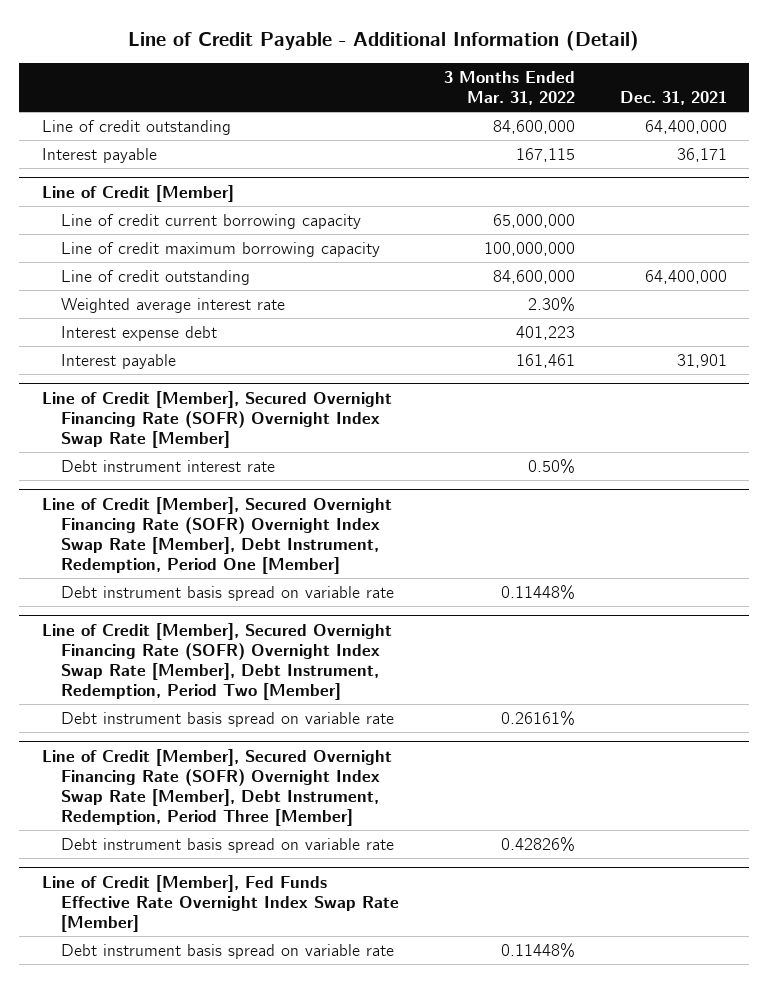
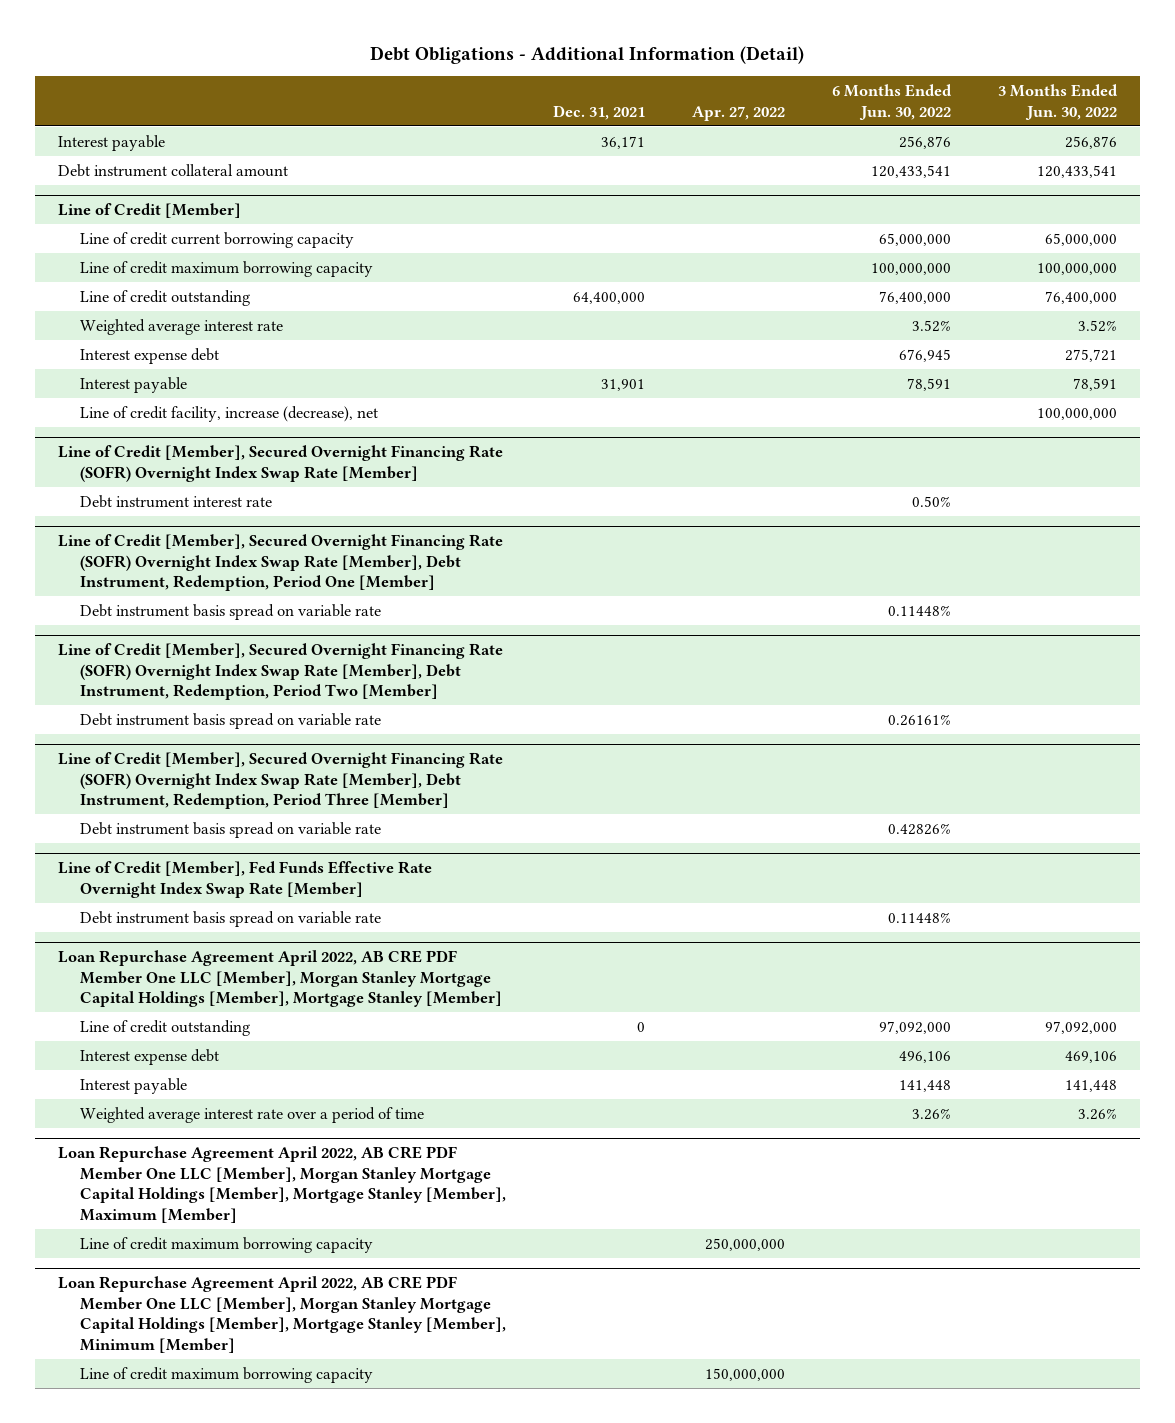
[128,30,640,51] Line of Credit Payable - Additional Information (Detail) -> [370,45,805,64] Debt Obligations - Additional Information (Detail)
[443,71,575,106] 3 Months Ended Mar. 31, 2022 -> none
none -> [691,105,785,121] Apr. 27, 2022
none -> [831,84,952,120] 6 Months Ended Jun. 30, 2022
none -> [997,84,1118,120] 3 Months Ended Jun. 30, 2022
[41,120,231,136] Line of credit outstanding -> none
none -> [58,163,289,177] Debt instrument collateral amount
none -> [79,405,378,422] Line of credit facility, increase (decrease), net
none -> [58,950,502,1008] Loan Repurchase Agreement April 2022, AB CRE PDF Member One LLC [Member], Morgan Stanley Mortgage Capital Holdings [Member], Mortgage Stanley [Member]
none -> [79,1019,250,1036] Line of credit outstanding
none -> [79,1048,219,1065] Interest expense debt
none -> [79,1077,187,1094] Interest payable
none -> [79,1106,424,1123] Weighted average interest rate over a period of time
none -> [58,1146,506,1223] Loan Repurchase Agreement April 2022, AB CRE PDF Member One LLC [Member], Morgan Stanley Mortgage Capital Holdings [Member], Mortgage Stanley [Member], Maximum [Member]
none -> [79,1236,373,1253] Line of credit maximum borrowing capacity
none -> [58,1276,506,1353] Loan Repurchase Agreement April 2022, AB CRE PDF Member One LLC [Member], Morgan Stanley Mortgage Capital Holdings [Member], Mortgage Stanley [Member], Minimum [Member]
none -> [79,1366,373,1383] Line of credit maximum borrowing capacity

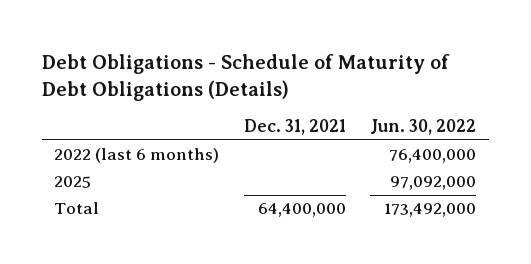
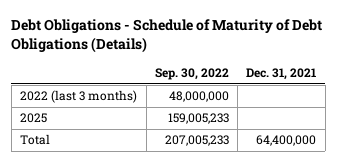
[370,119,477,136] Jun. 30, 2022 -> none
none -> [154,67,229,80] Sep. 30, 2022
[54,148,220,164] 2022 (last 6 months) -> [20,90,138,104] 2022 (last 3 months)

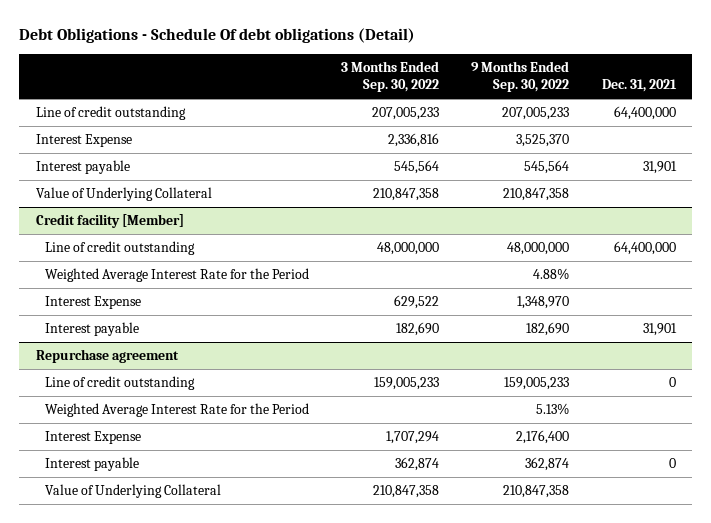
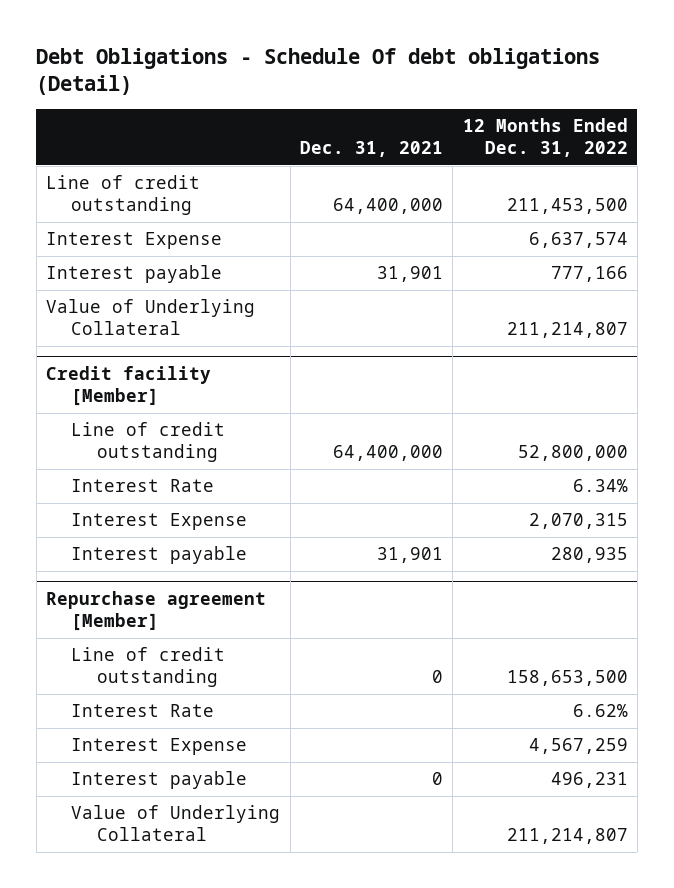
[341,60,440,93] 3 Months Ended Sep. 30, 2022 -> none
[471,60,570,93] 9 Months Ended Sep. 30, 2022 -> none
none -> [462,118,628,157] 12 Months Ended Dec. 31, 2022
[45,268,310,283] Weighted Average Interest Rate for the Period -> [71,479,215,493] Interest Rate
[35,349,179,364] Repurchase agreement -> [46,591,267,631] Repurchase agreement [Member]
[45,403,310,418] Weighted Average Interest Rate for the Period -> [71,704,215,718] Interest Rate

